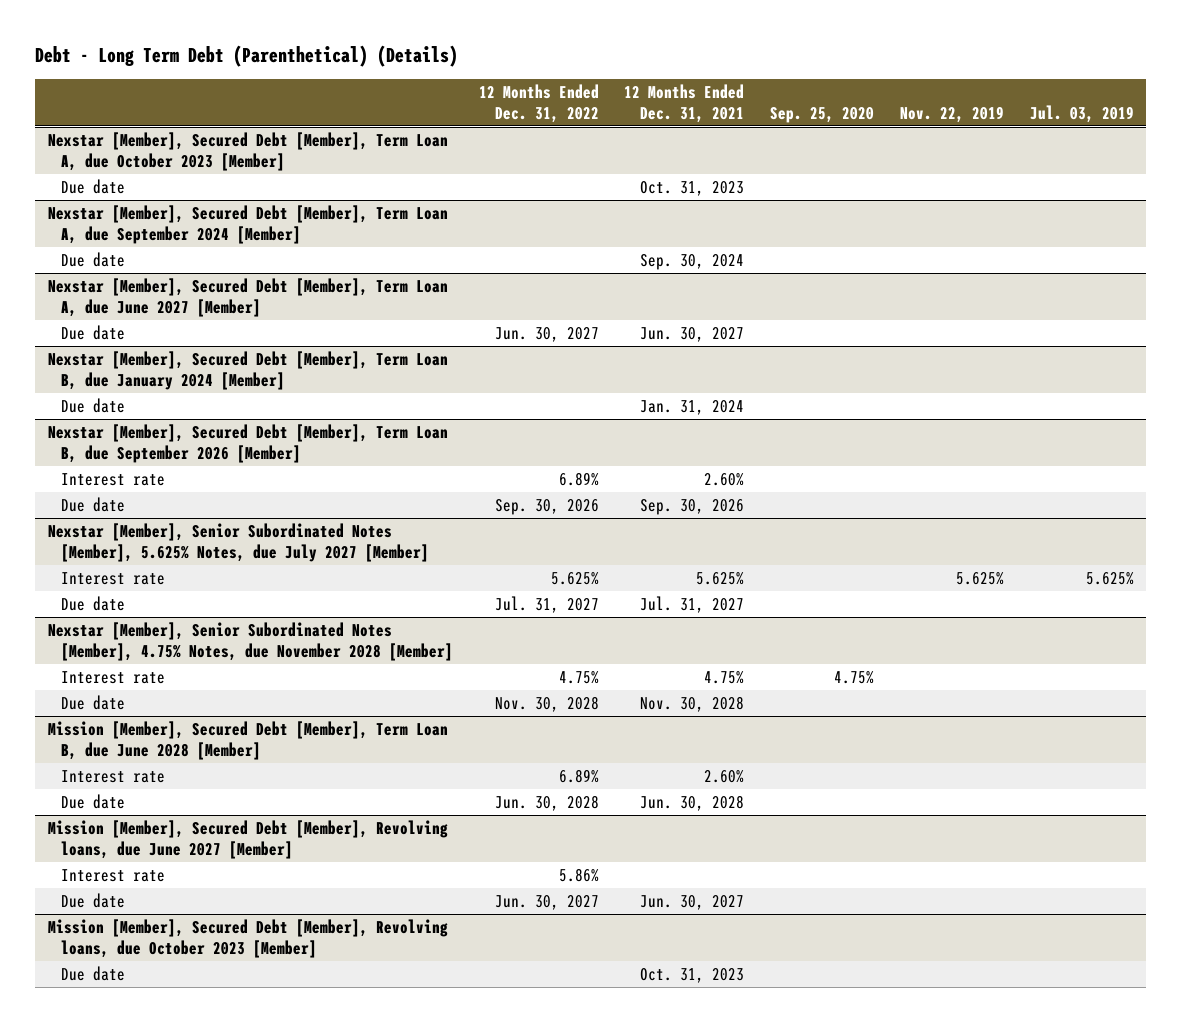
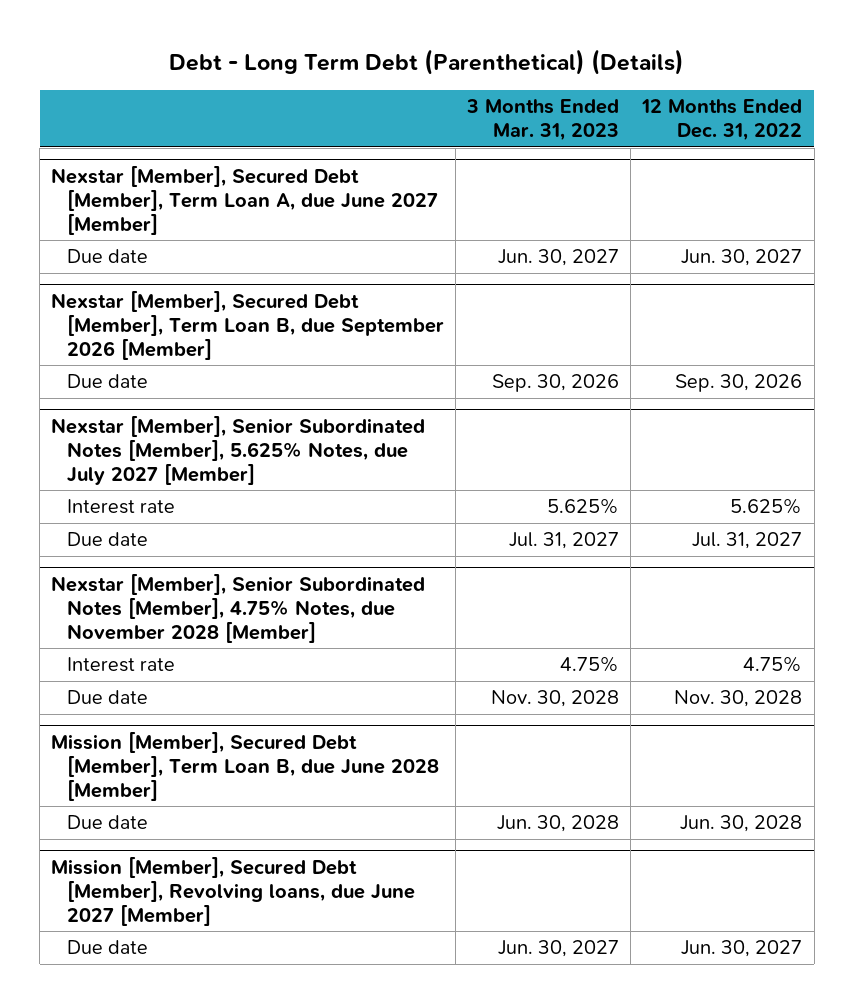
[624,83,745,123] 12 Months Ended Dec. 31, 2021 -> none
[770,106,875,123] Sep. 25, 2020 -> none
[899,105,1004,123] Nov. 22, 2019 -> none
[1029,104,1134,123] Jul. 03, 2019 -> none
none -> [466,99,620,142] 3 Months Ended Mar. 31, 2023
[47,132,448,171] Nexstar [Member], Secured Debt [Member], Term Loan A, due October 2023 [Member] -> none
[60,179,125,195] Due date -> none
[47,205,448,244] Nexstar [Member], Secured Debt [Member], Term Loan A, due September 2024 [Member] -> none
[60,252,125,268] Due date -> none
[47,351,448,390] Nexstar [Member], Secured Debt [Member], Term Loan B, due January 2024 [Member] -> none
[60,398,125,414] Due date -> none
[60,473,165,487] Interest rate -> none
[60,770,165,784] Interest rate -> none
[60,869,165,883] Interest rate -> none
[47,919,448,958] Mission [Member], Secured Debt [Member], Revolving loans, due October 2023 [Member] -> none
[60,966,125,982] Due date -> none

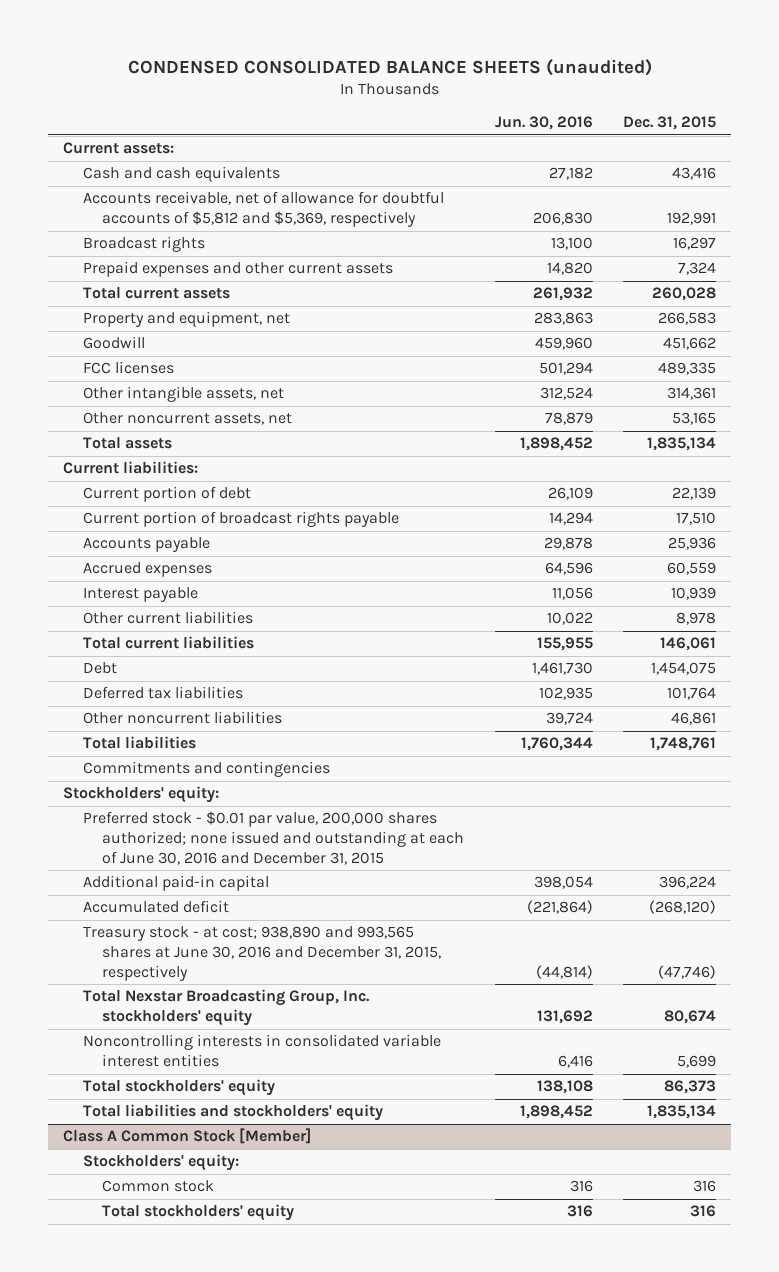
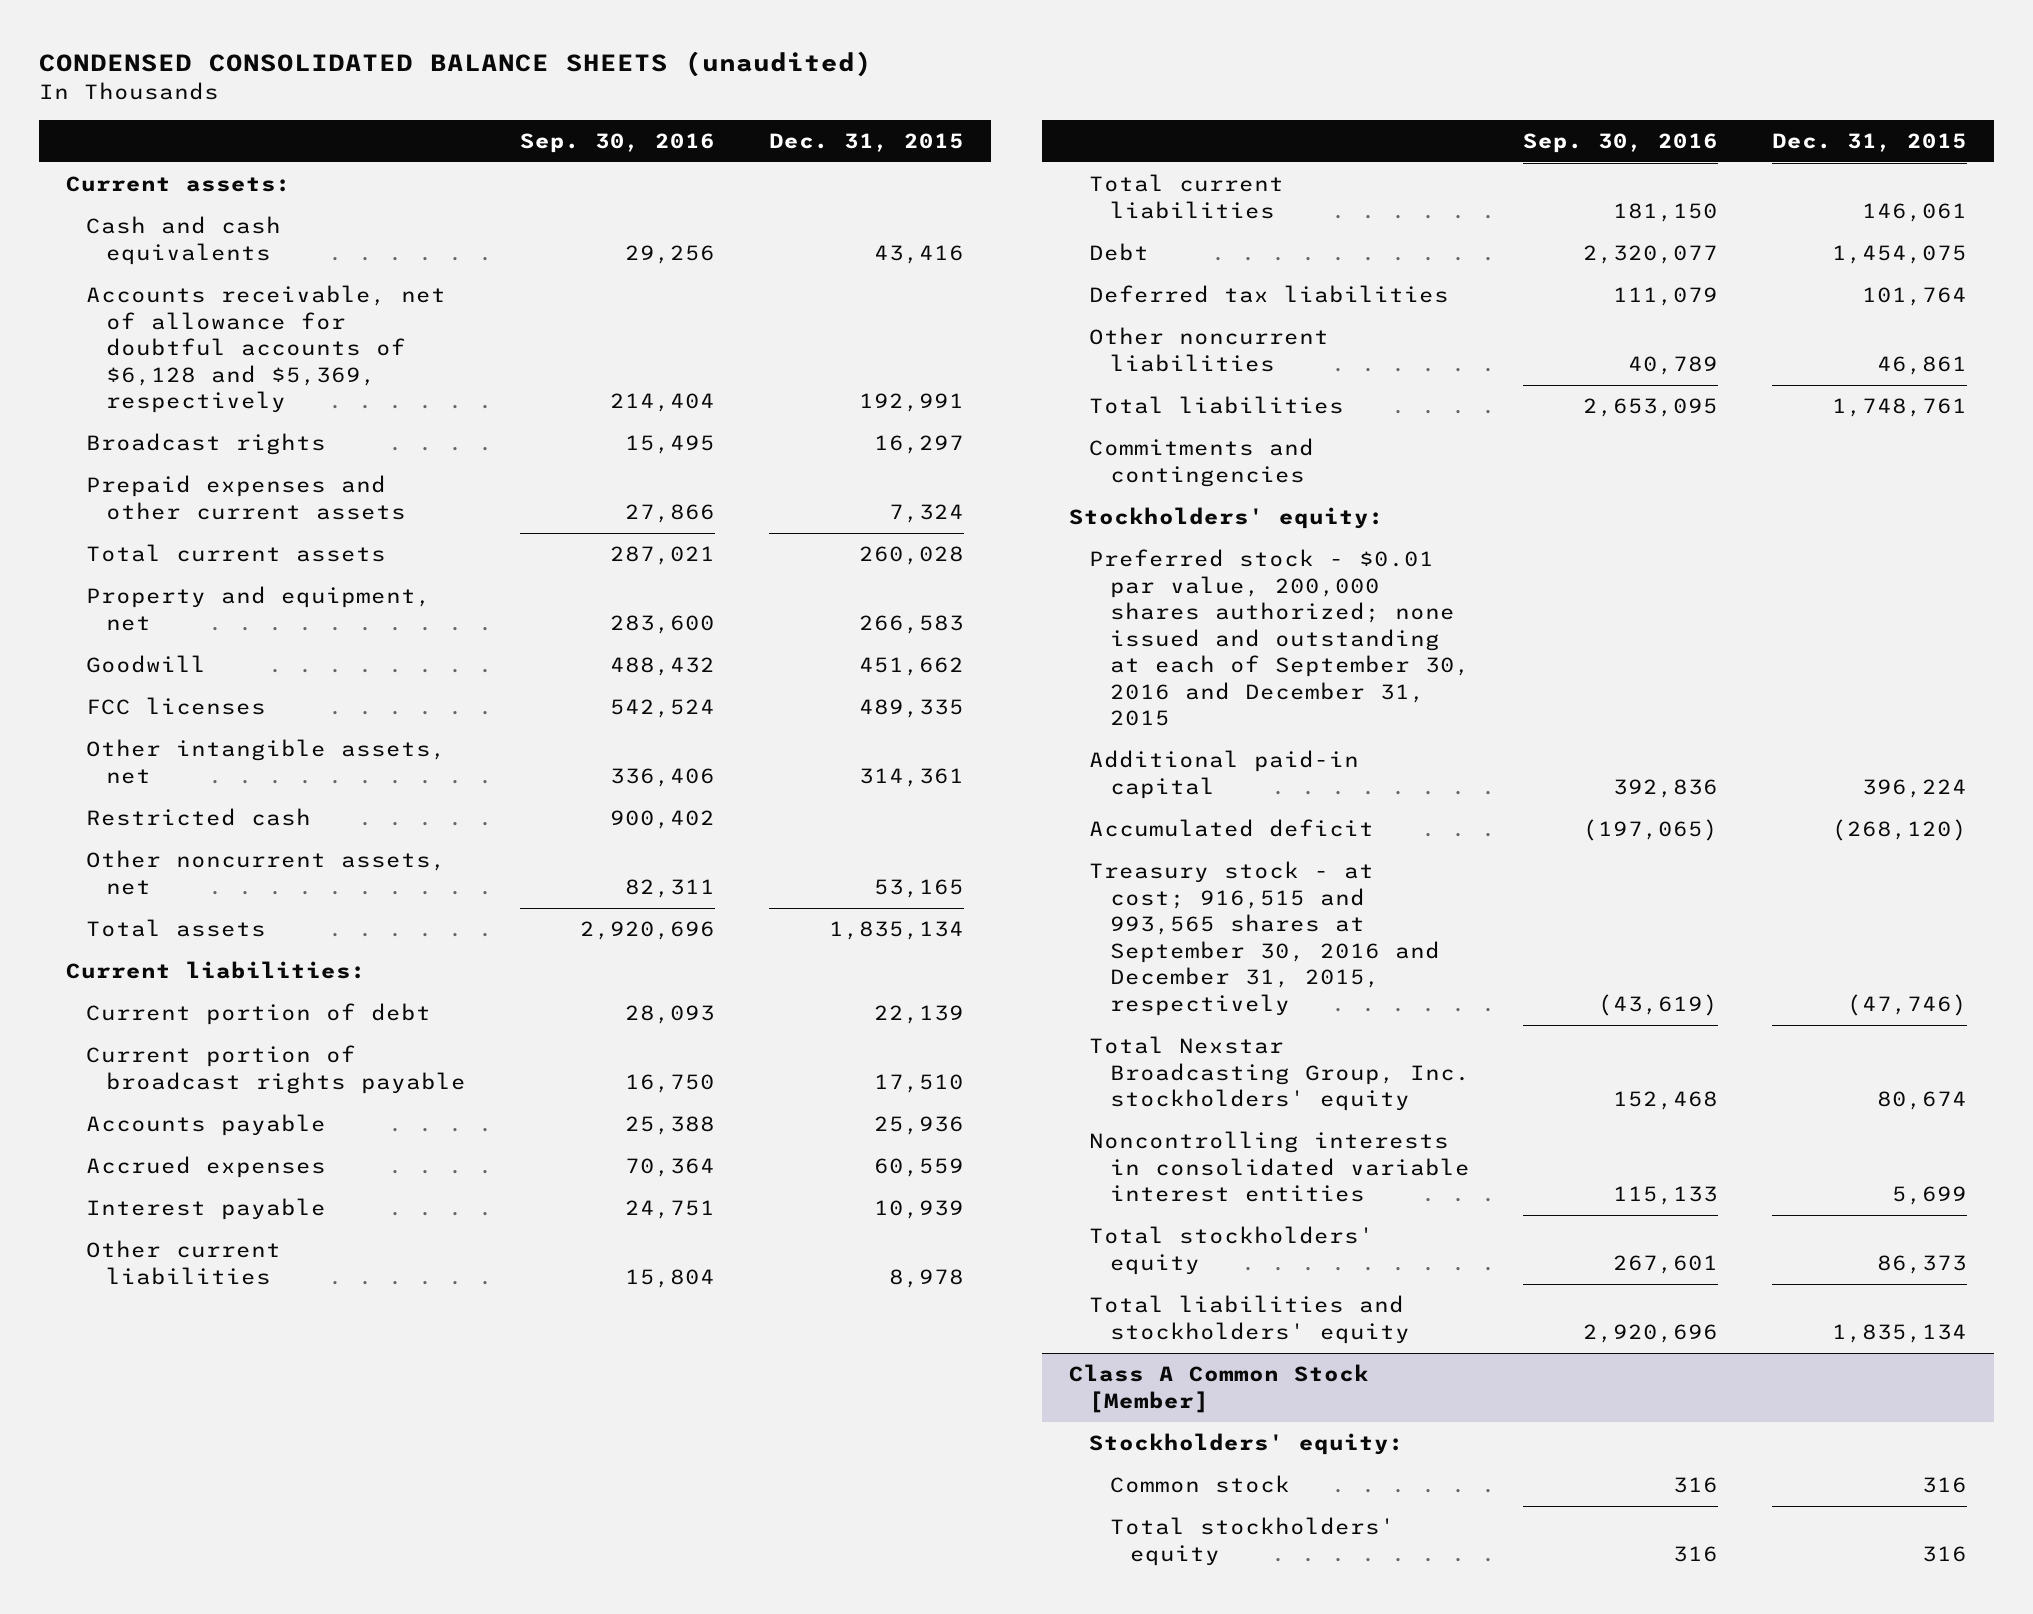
[494,116,593,131] Jun. 30, 2016 -> none
none -> [520,132,716,153] Sep. 30, 2016
[82,191,444,228] Accounts receivable, net of allowance for doubtful accounts of $5,812 and $5,369, respectively -> [86,285,447,414] Accounts receivable, net of allowance for doubtful accounts of $6,128 and $5,369, respectively
none -> [86,808,312,827] Restricted cash
[82,811,465,865] Preferred stock - $0.01 par value, 200,000 shares authorized; none issued and outstanding at each of June 30, 2016 and December 31, 2015 -> [1089,549,1470,727] Preferred stock - $0.01 par value, 200,000 shares authorized; none issued and outstanding at each of September 30, 2016 and December 31, 2015
[82,926,442,981] Treasury stock - at cost; 938,890 and 993,565 shares at June 30, 2016 and December 31, 2015, respectively -> [1089,861,1440,1016] Treasury stock - at cost; 916,515 and 993,565 shares at September 30, 2016 and December 31, 2015, respectively

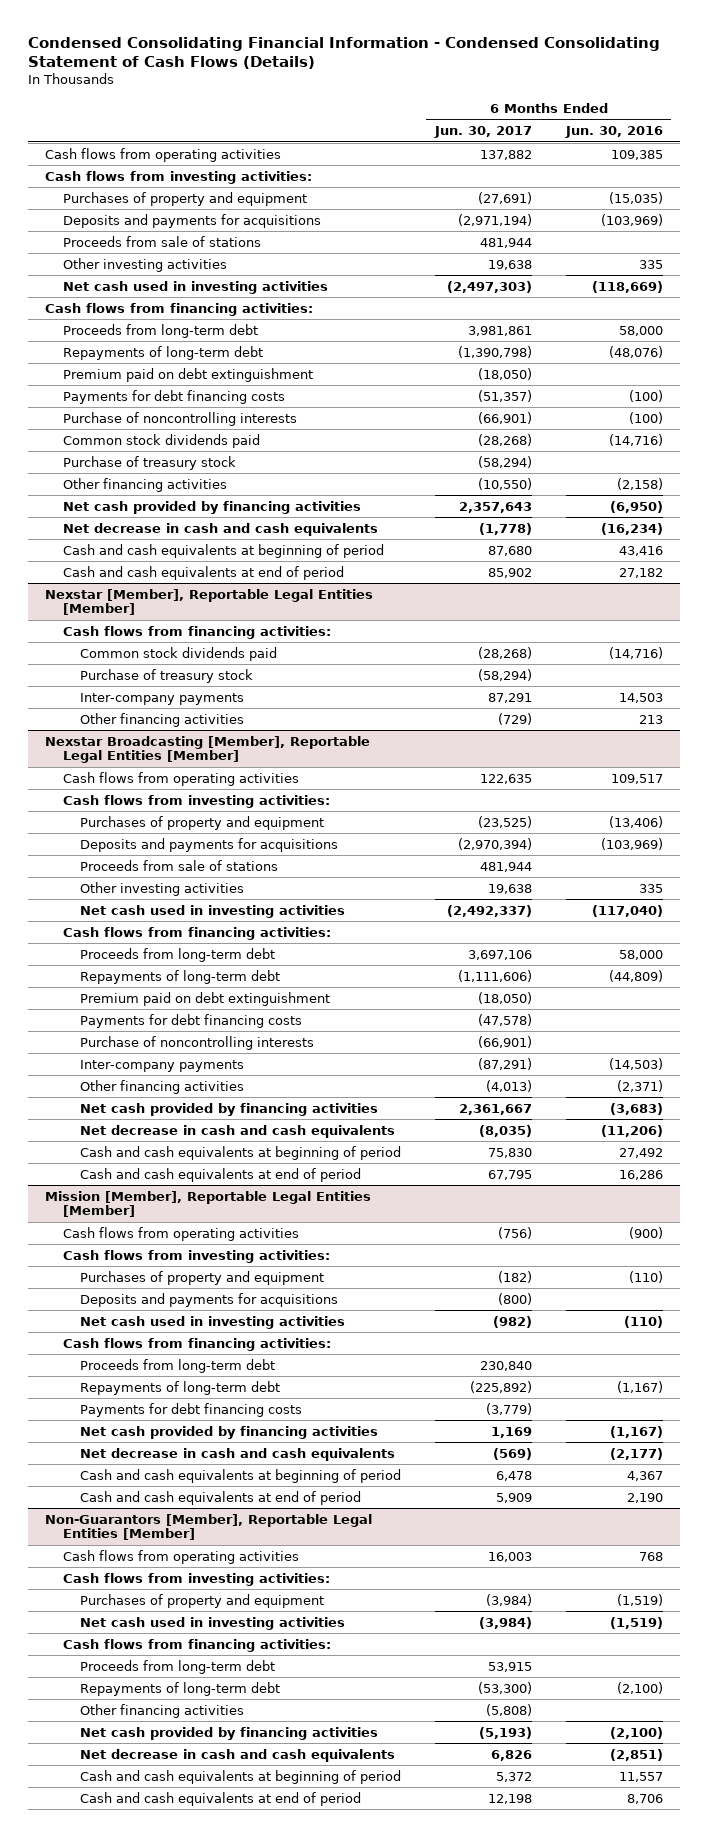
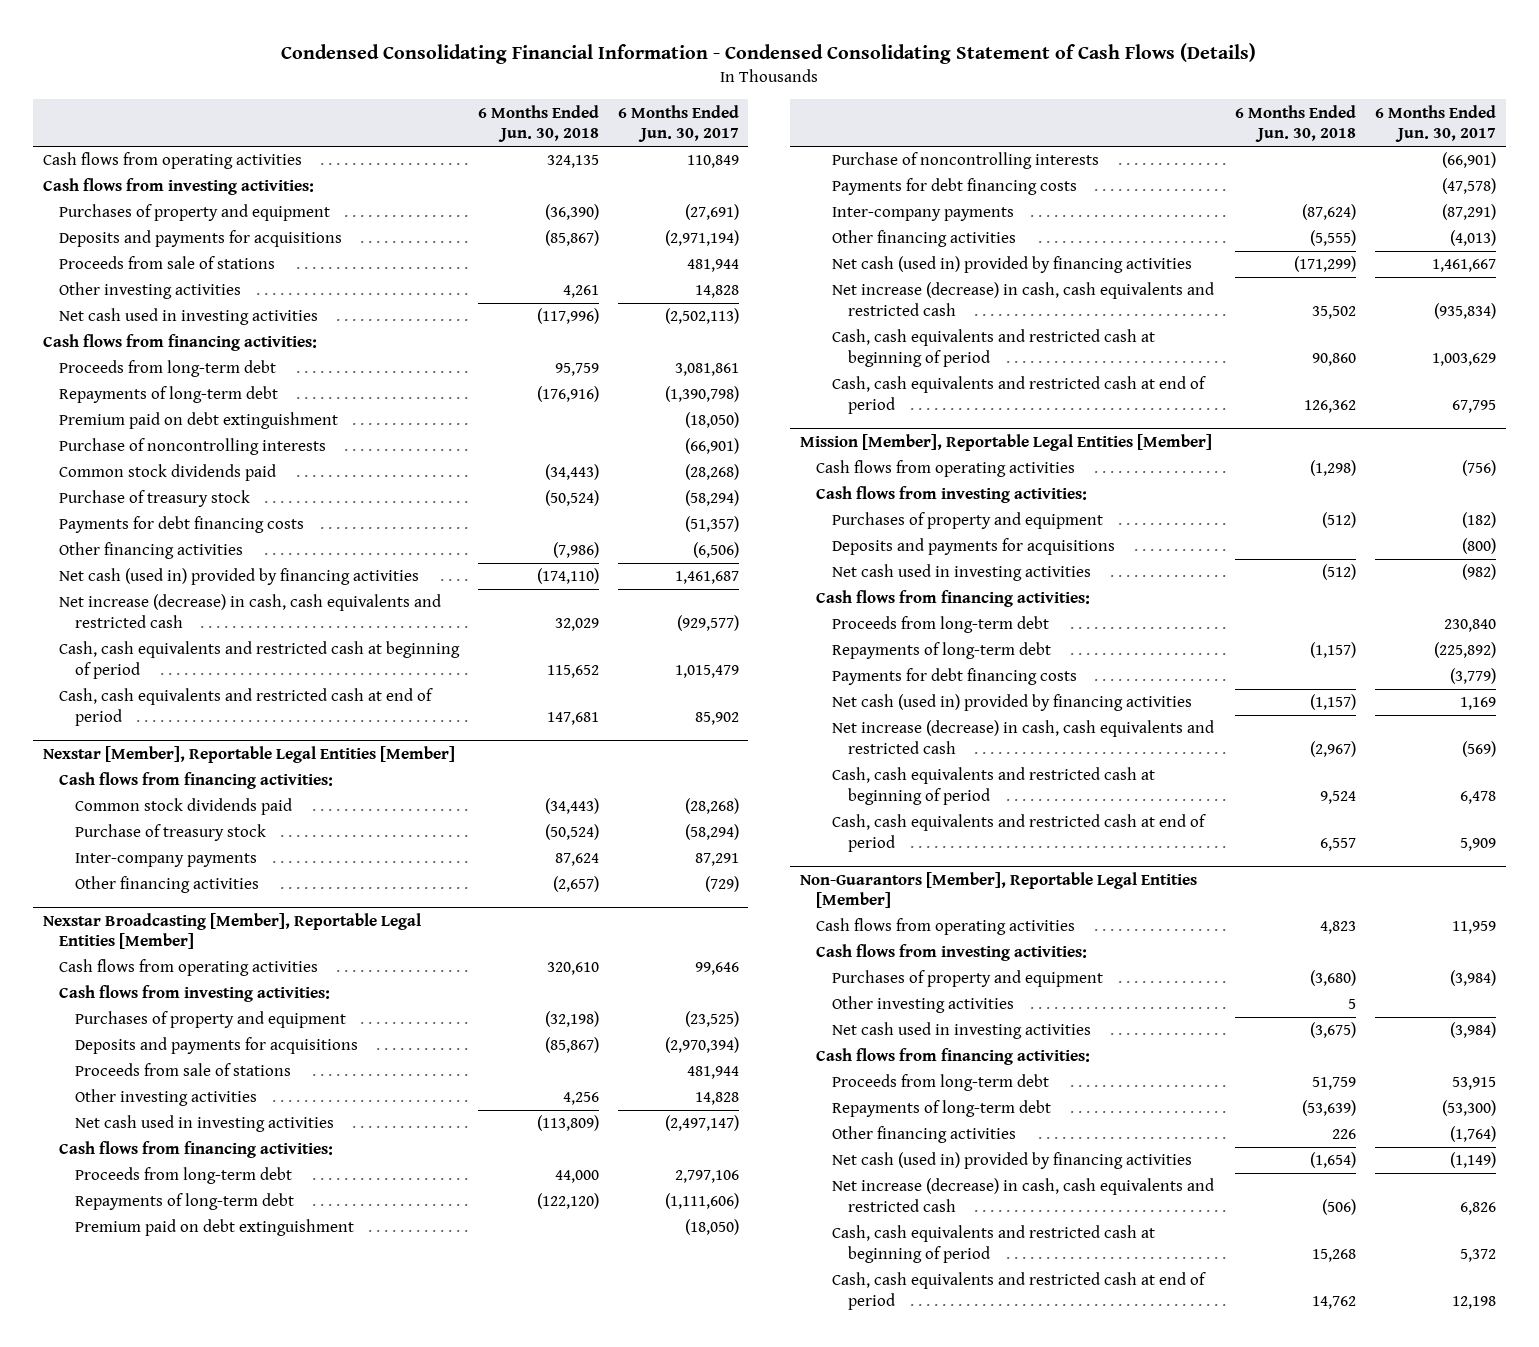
[564,126,663,139] Jun. 30, 2016 -> none
none -> [477,104,599,143] 6 Months Ended Jun. 30, 2018
[479,149,532,160] 137,882 -> [686,155,739,169] 110,849
[487,259,532,270] 19,638 -> [694,285,739,299] 14,828
[446,280,532,293] (2,497,303) -> [664,308,739,325] (2,502,113)
[467,325,532,336] 3,981,861 -> [674,363,739,377] 3,081,861
[62,389,285,404] Payments for debt financing costs -> [58,516,304,534] Payments for debt financing costs
[477,477,532,490] (10,550) -> [692,542,739,559] (6,506)
[62,500,361,514] Net cash provided by financing activities -> [58,568,419,586] Net cash (used in) provided by financing activities
[458,501,532,513] 2,357,643 -> [674,571,739,585] 1,461,687
[62,522,378,536] Net decrease in cash and cash equivalents -> [58,594,441,629] Net increase (decrease) in cash, cash equivalents and restricted cash
[478,522,532,535] (1,778) -> [676,615,739,632] (929,577)
[62,543,384,558] Cash and cash equivalents at beginning of period -> [58,641,460,680] Cash, cash equivalents and restricted cash at beginning of period
[487,545,532,556] 87,680 -> [674,665,739,679] 1,015,479
[62,565,344,580] Cash and cash equivalents at end of period -> [58,688,433,727] Cash, cash equivalents and restricted cash at end of period
[479,773,532,784] 122,635 -> [694,962,739,976] 99,646
[487,883,532,894] 19,638 -> [694,1092,739,1106] 14,828
[446,904,532,917] (2,492,337) -> [664,1115,739,1132] (2,497,147)
[467,949,532,960] 3,697,106 -> [674,1170,739,1184] 2,797,106
[79,1013,302,1028] Payments for debt financing costs -> [832,178,1078,196] Payments for debt financing costs
[79,1102,378,1116] Net cash provided by financing activities -> [832,256,1193,274] Net cash (used in) provided by financing activities
[458,1103,532,1115] 2,361,667 -> [1432,259,1497,273] 1,461,667
[79,1124,395,1138] Net decrease in cash and cash equivalents -> [832,282,1215,317] Net increase (decrease) in cash, cash equivalents and restricted cash
[478,1124,532,1137] (8,035) -> [1434,303,1497,320] (935,834)
[79,1145,401,1160] Cash and cash equivalents at beginning of period -> [832,329,1156,368] Cash, cash equivalents and restricted cash at beginning of period
[487,1147,532,1158] 75,830 -> [1432,353,1497,367] 1,003,629
[79,1167,361,1182] Cash and cash equivalents at end of period -> [832,376,1207,415] Cash, cash equivalents and restricted cash at end of period
[79,1425,378,1439] Net cash provided by financing activities -> [832,694,1193,712] Net cash (used in) provided by financing activities
[79,1447,395,1461] Net decrease in cash and cash equivalents -> [832,720,1215,755] Net increase (decrease) in cash, cash equivalents and restricted cash
[79,1468,401,1483] Cash and cash equivalents at beginning of period -> [832,767,1156,806] Cash, cash equivalents and restricted cash at beginning of period
[79,1490,361,1505] Cash and cash equivalents at end of period -> [832,814,1207,853] Cash, cash equivalents and restricted cash at end of period
[487,1551,532,1562] 16,003 -> [1452,921,1497,935] 11,959
none -> [832,996,1015,1014] Other investing activities
[485,1703,532,1716] (5,808) -> [1450,1126,1497,1143] (1,764)
[79,1726,378,1740] Net cash provided by financing activities -> [832,1152,1193,1170] Net cash (used in) provided by financing activities
[478,1726,532,1739] (5,193) -> [1450,1152,1497,1169] (1,149)
[79,1748,395,1762] Net decrease in cash and cash equivalents -> [832,1178,1215,1213] Net increase (decrease) in cash, cash equivalents and restricted cash
[79,1769,401,1784] Cash and cash equivalents at beginning of period -> [832,1225,1156,1264] Cash, cash equivalents and restricted cash at beginning of period
[79,1791,361,1806] Cash and cash equivalents at end of period -> [832,1272,1207,1311] Cash, cash equivalents and restricted cash at end of period

